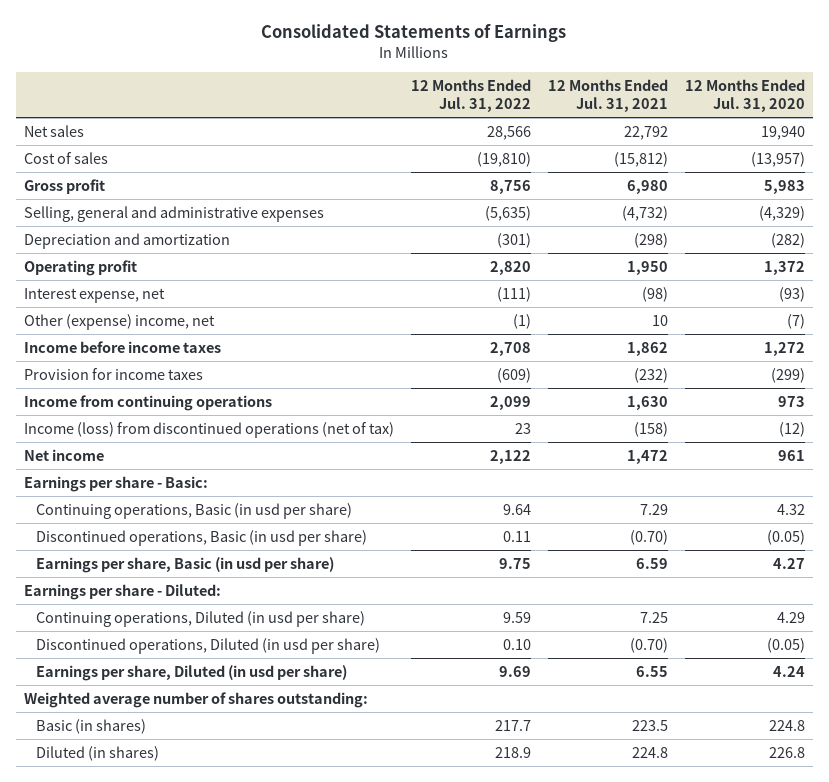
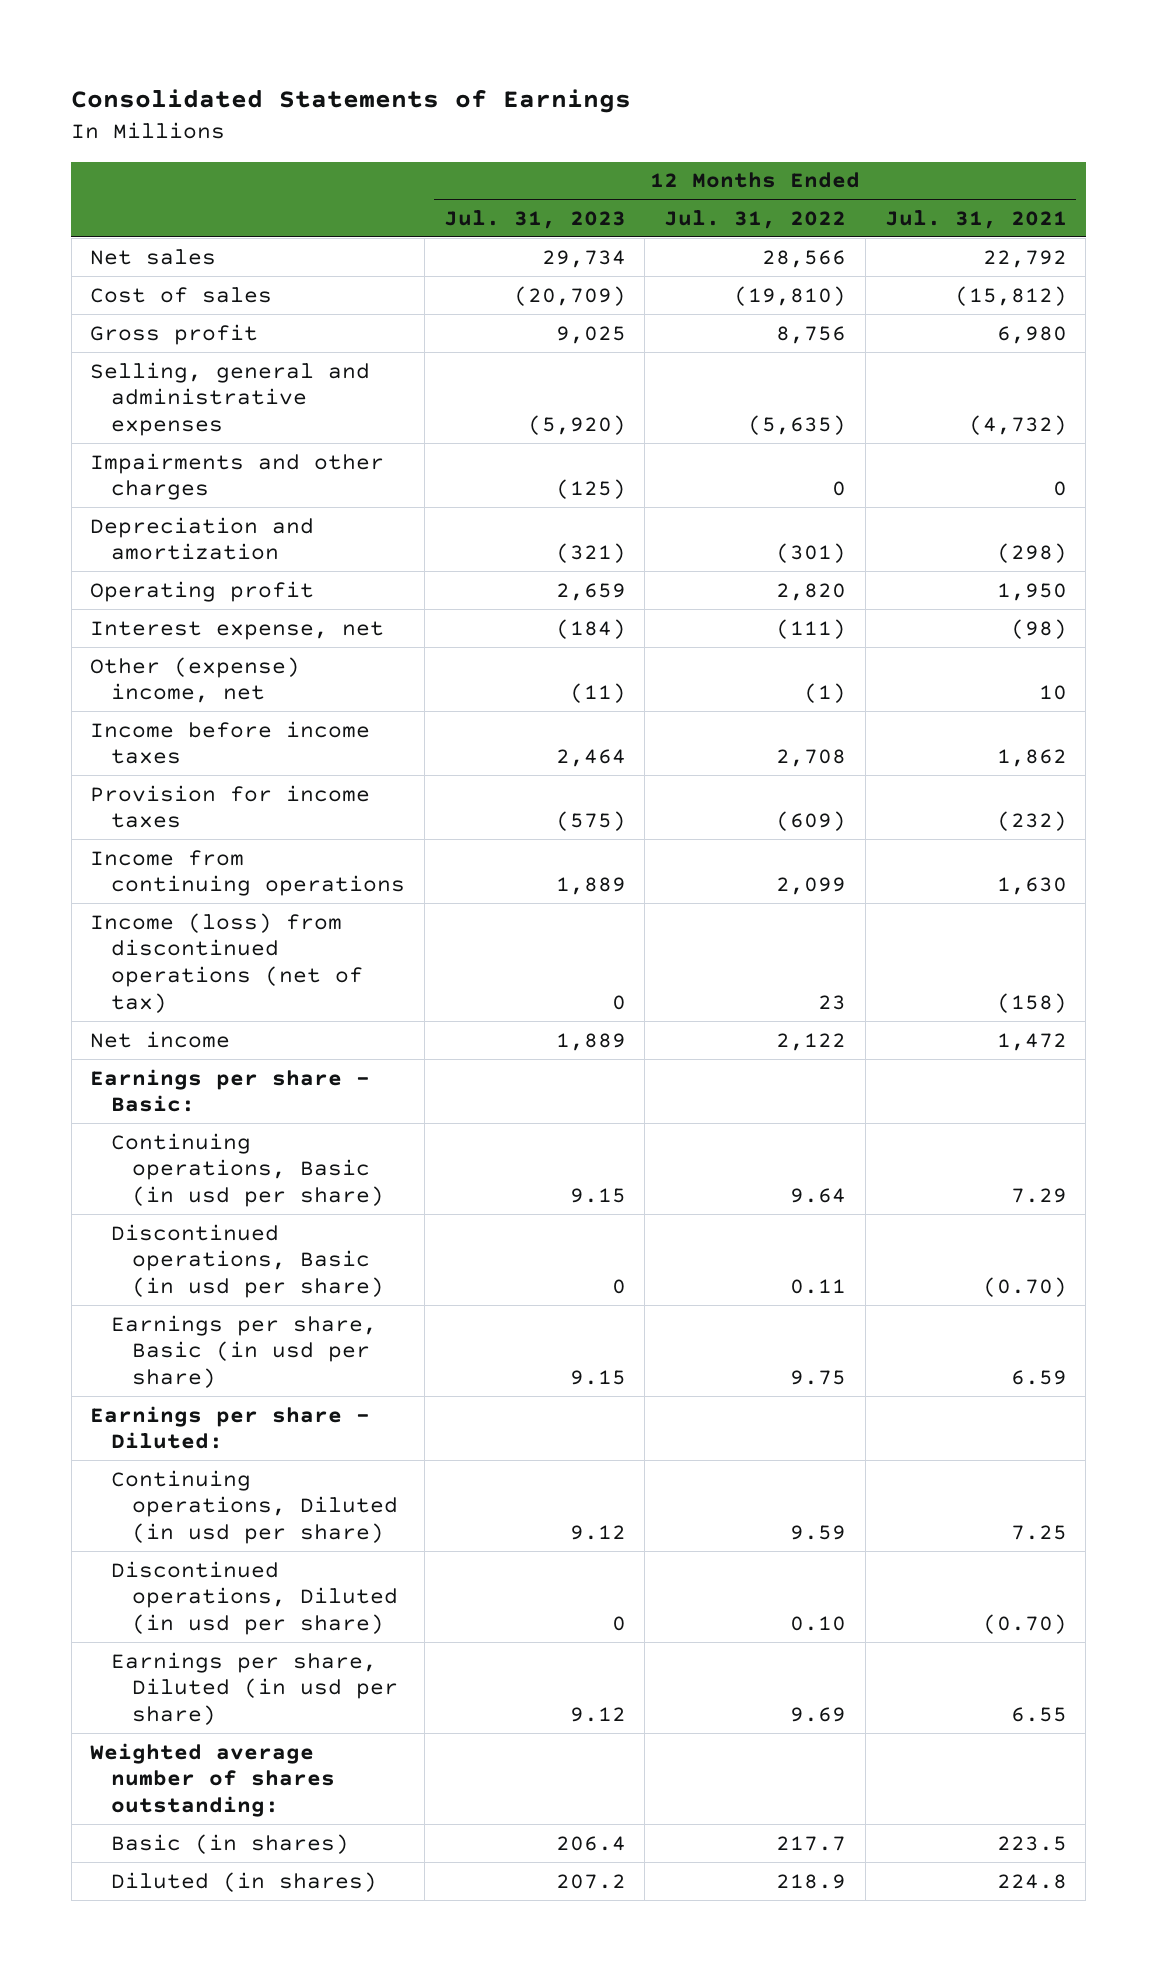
[684,79,805,113] 12 Months Ended Jul. 31, 2020 -> none
none -> [443,209,626,229] Jul. 31, 2023
none -> [90,452,385,501] Impairments and other charges

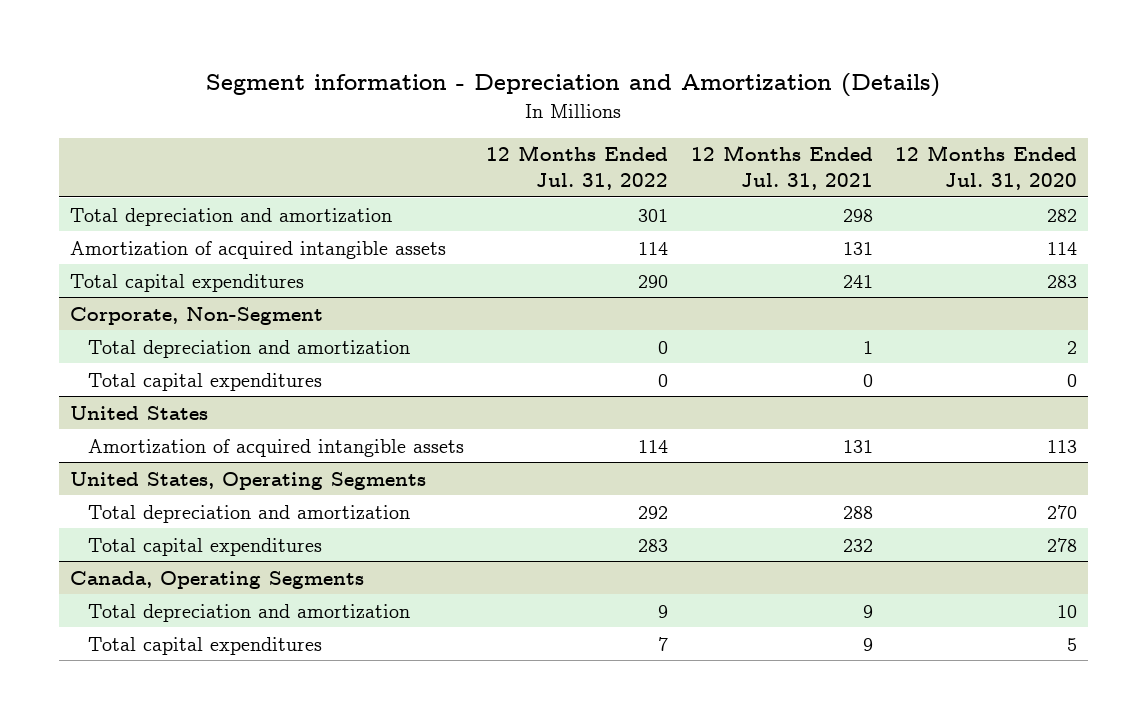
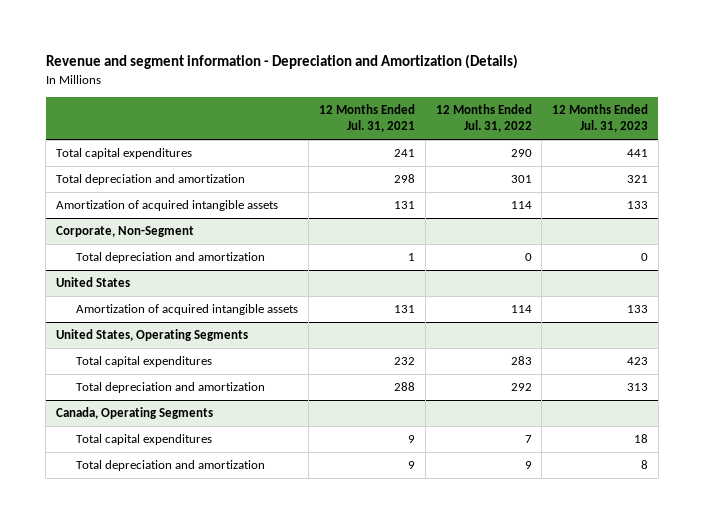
[206,73,941,98] Segment information - Depreciation and Amortization (Details) -> [45,54,518,70] Revenue and segment information - Depreciation and Amortization (Details)
[894,145,1077,191] 12 Months Ended Jul. 31, 2020 -> none
none -> [552,104,649,133] 12 Months Ended Jul. 31, 2023
[69,273,304,292] Total capital expenditures -> [55,148,192,160] Total capital expenditures
[88,372,323,391] Total capital expenditures -> none
[88,504,411,523] Total depreciation and amortization -> [76,382,266,394] Total depreciation and amortization
[88,603,411,622] Total depreciation and amortization -> [76,460,266,472] Total depreciation and amortization

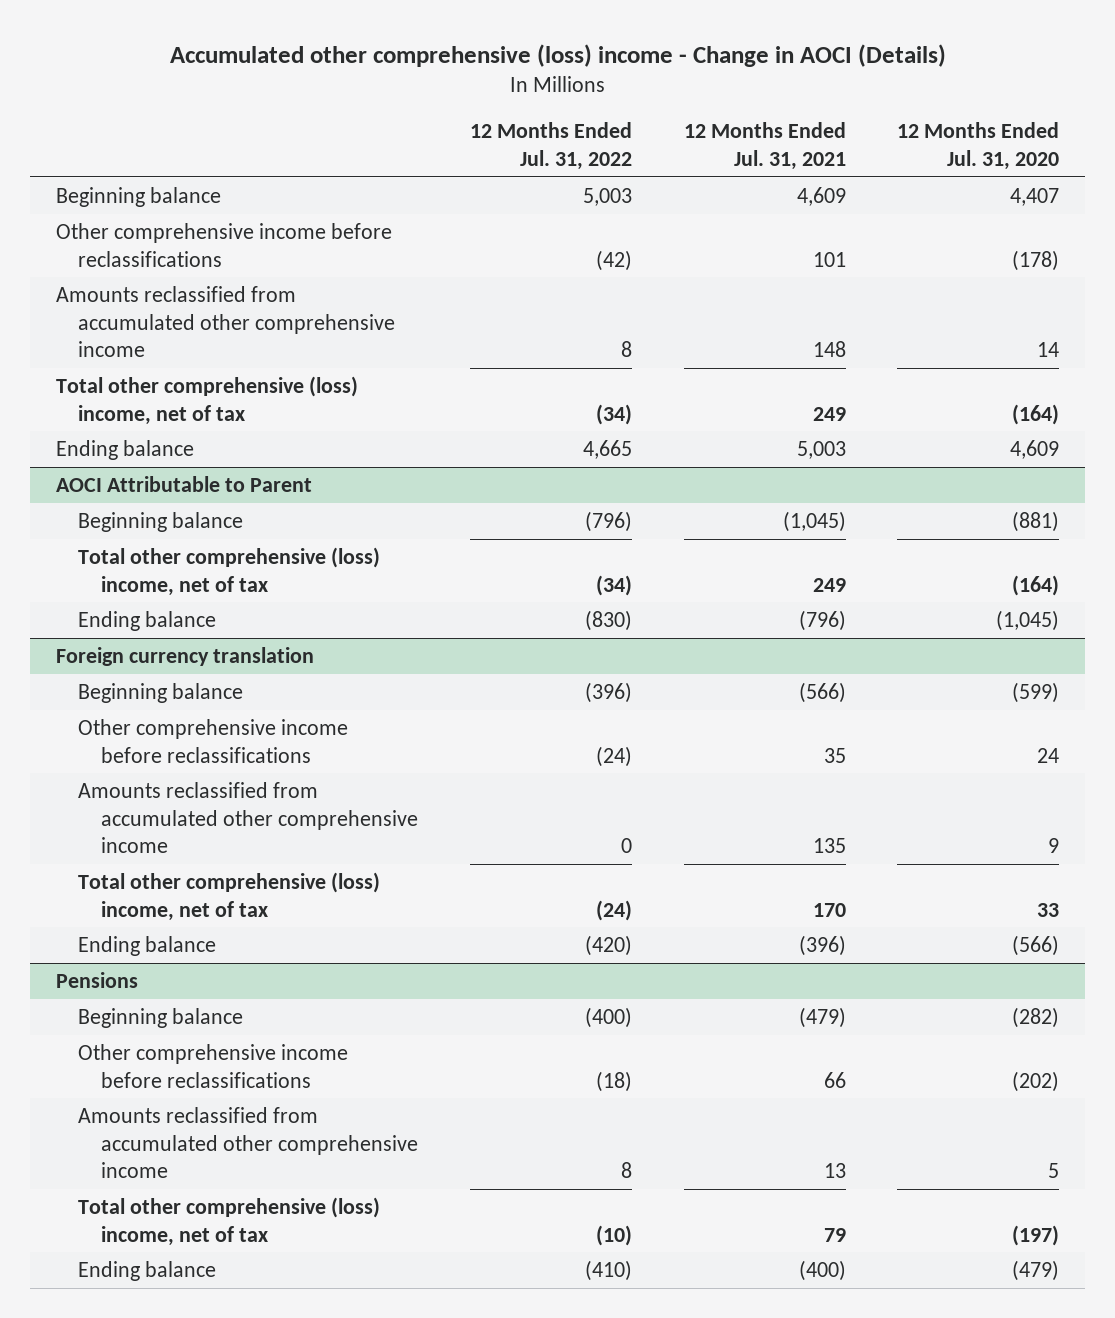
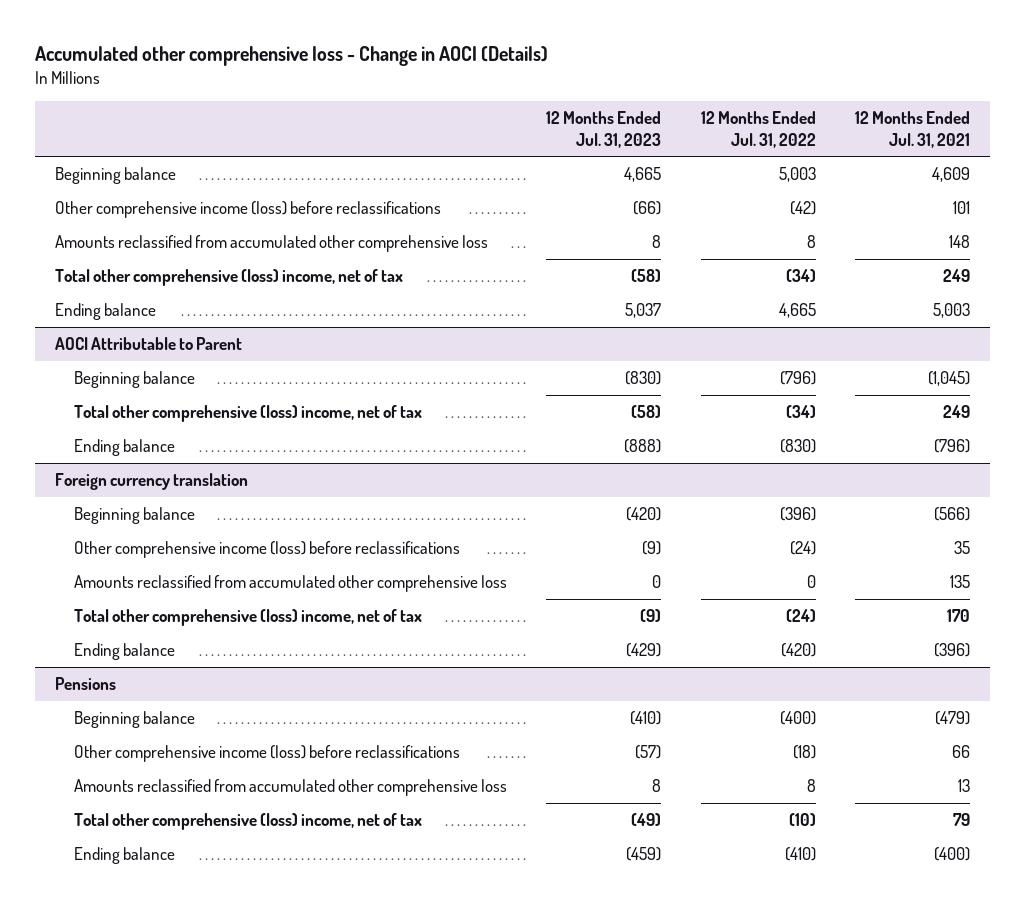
[169,43,946,67] Accumulated other comprehensive (loss) income - Change in AOCI (Details) -> [34,46,548,67] Accumulated other comprehensive loss - Change in AOCI (Details)
[897,122,1060,170] 12 Months Ended Jul. 31, 2020 -> none
none -> [546,111,662,148] 12 Months Ended Jul. 31, 2023
[55,222,392,267] Other comprehensive income before reclassifications -> [54,201,441,219] Other comprehensive income (loss) before reclassifications
[55,285,396,358] Amounts reclassified from accumulated other comprehensive income -> [54,235,488,253] Amounts reclassified from accumulated other comprehensive loss
[78,718,349,763] Other comprehensive income before reclassifications -> [73,541,460,559] Other comprehensive income (loss) before reclassifications
[78,781,419,854] Amounts reclassified from accumulated other comprehensive income -> [73,575,507,593] Amounts reclassified from accumulated other comprehensive loss
[78,1043,349,1088] Other comprehensive income before reclassifications -> [73,745,460,763] Other comprehensive income (loss) before reclassifications
[78,1106,419,1179] Amounts reclassified from accumulated other comprehensive income -> [73,779,507,797] Amounts reclassified from accumulated other comprehensive loss

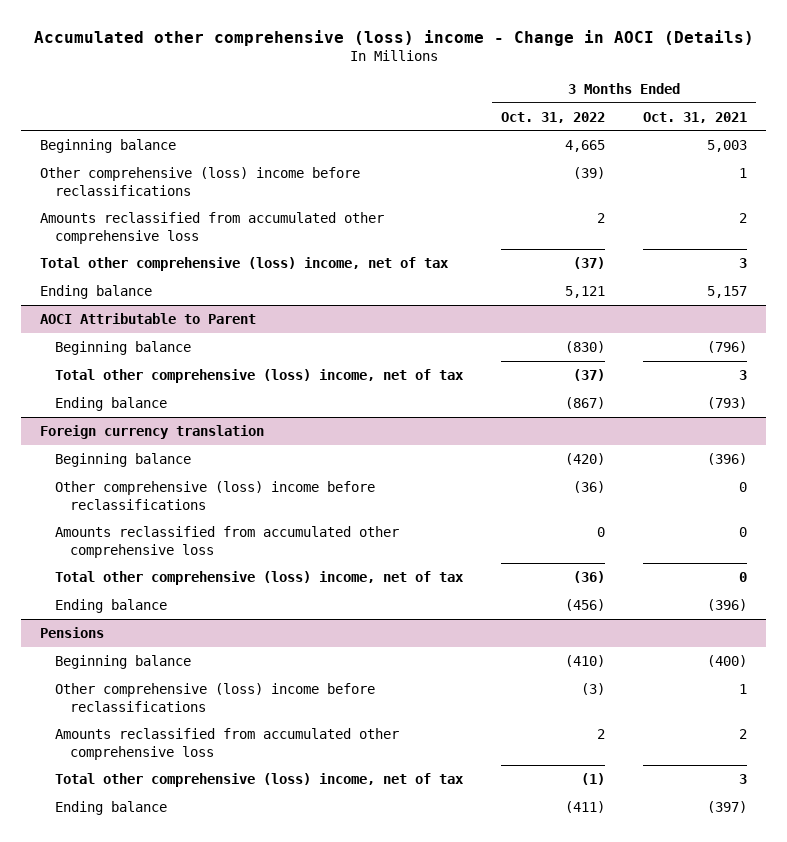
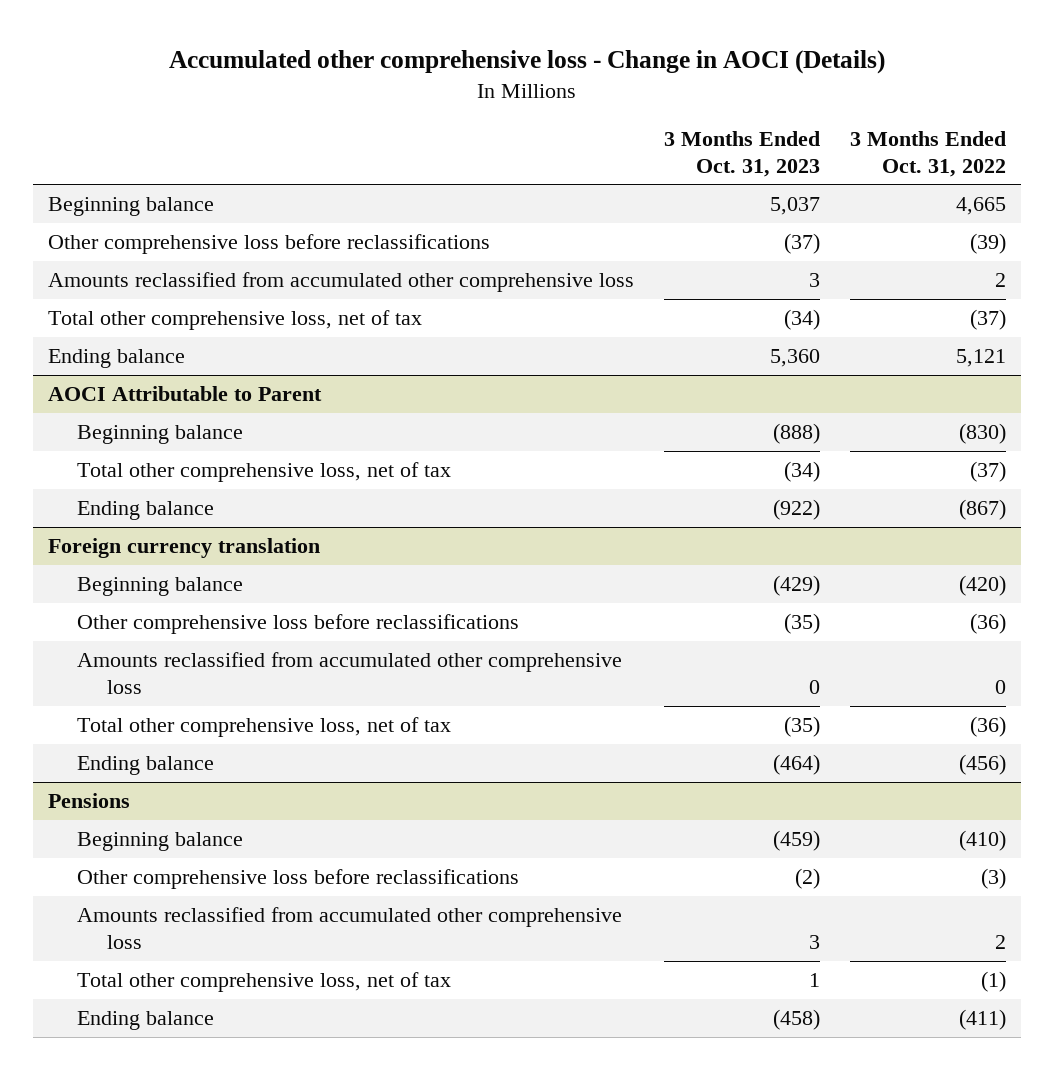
[33,29,754,46] Accumulated other comprehensive (loss) income - Change in AOCI (Details) -> [168,49,885,74] Accumulated other comprehensive loss - Change in AOCI (Details)
[642,111,747,123] Oct. 31, 2021 -> none
none -> [663,130,820,177] 3 Months Ended Oct. 31, 2023
[40,166,361,196] Other comprehensive (loss) income before reclassifications -> [48,234,491,255] Other comprehensive loss before reclassifications
[40,256,450,271] Total other comprehensive (loss) income, net of tax -> [48,310,423,331] Total other comprehensive loss, net of tax
[55,368,465,383] Total other comprehensive (loss) income, net of tax -> [77,462,452,483] Total other comprehensive loss, net of tax
[55,480,376,510] Other comprehensive (loss) income before reclassifications -> [77,614,520,635] Other comprehensive loss before reclassifications
[55,570,465,585] Total other comprehensive (loss) income, net of tax -> [77,717,452,738] Total other comprehensive loss, net of tax
[55,682,376,712] Other comprehensive (loss) income before reclassifications -> [77,869,520,890] Other comprehensive loss before reclassifications
[55,772,465,787] Total other comprehensive (loss) income, net of tax -> [77,972,452,993] Total other comprehensive loss, net of tax

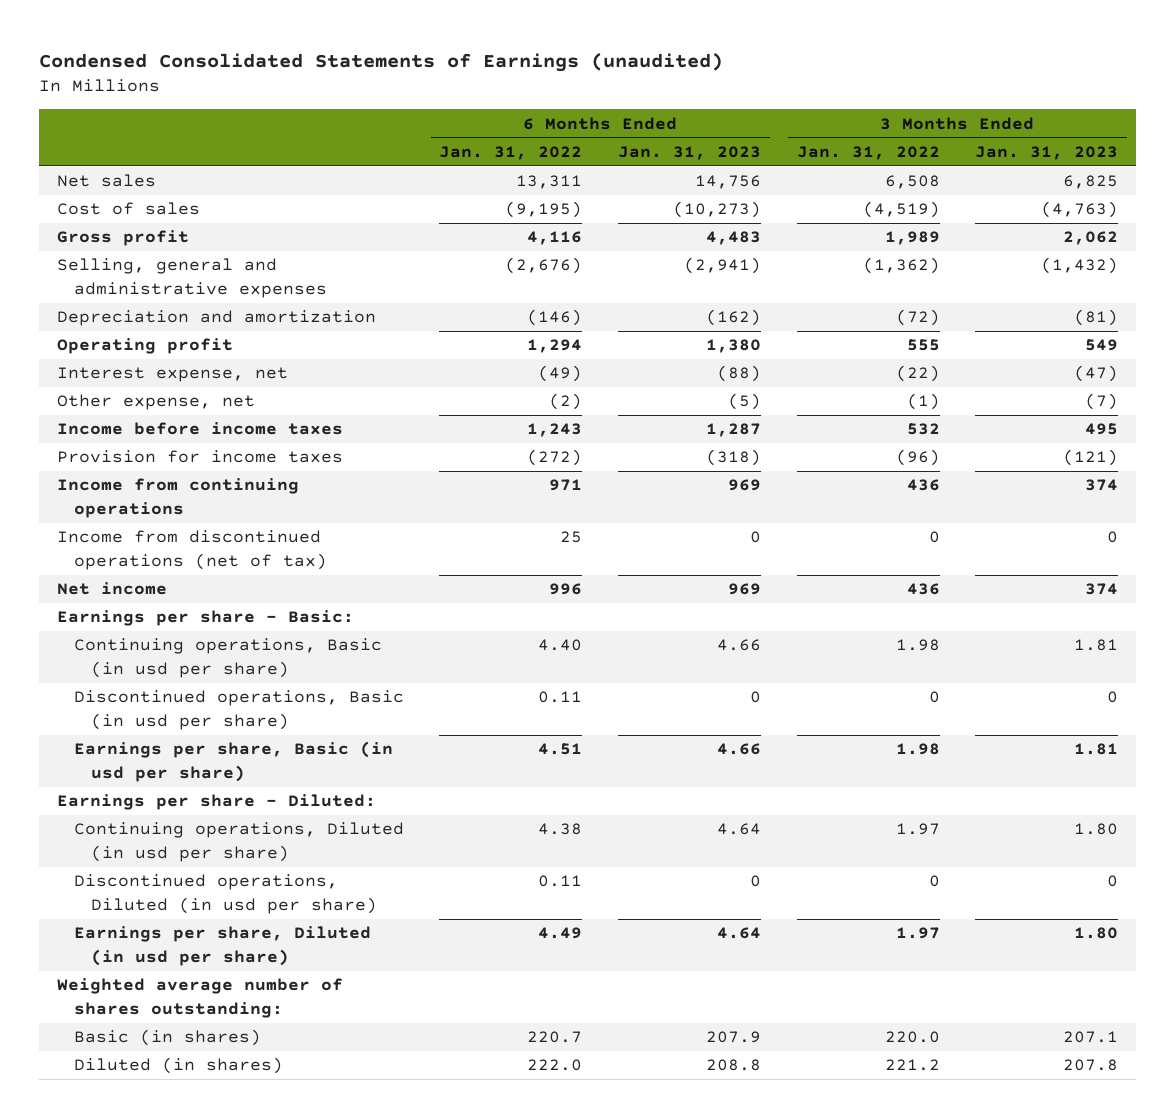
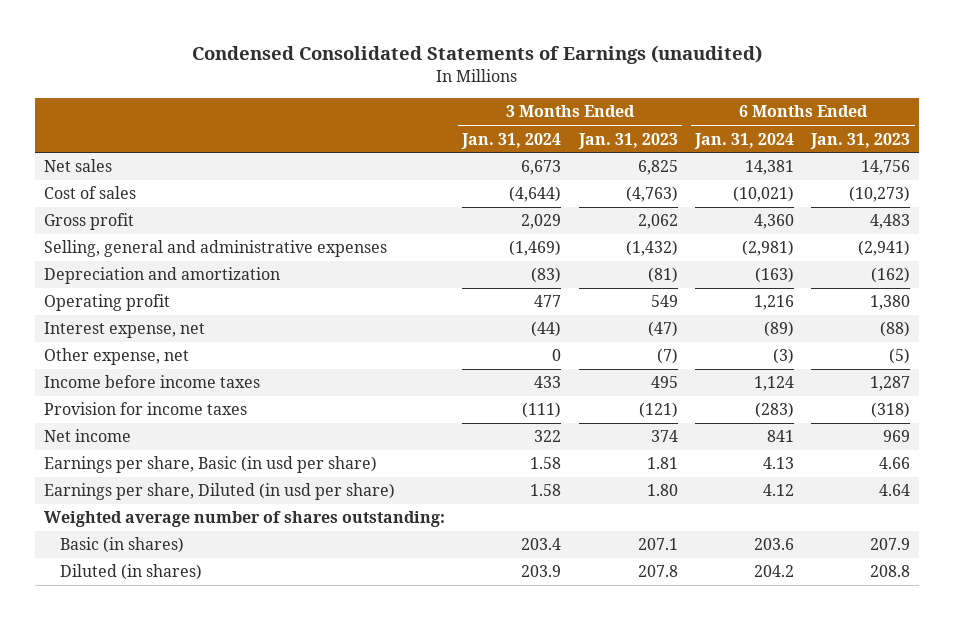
[439,145,583,160] Jan. 31, 2022 -> none
[796,145,940,160] Jan. 31, 2022 -> none
none -> [461,132,562,149] Jan. 31, 2024
none -> [693,132,794,149] Jan. 31, 2024
[56,478,299,518] Income from continuing operations -> none
[56,530,327,570] Income from discontinued operations (net of tax) -> none
[56,610,354,627] Earnings per share - Basic: -> none
[73,638,382,678] Continuing operations, Basic (in usd per share) -> none
[73,690,404,730] Discontinued operations, Basic (in usd per share) -> none
[56,794,376,811] Earnings per share - Diluted: -> none
[73,822,404,862] Continuing operations, Diluted (in usd per share) -> none
[73,874,377,914] Discontinued operations, Diluted (in usd per share) -> none

